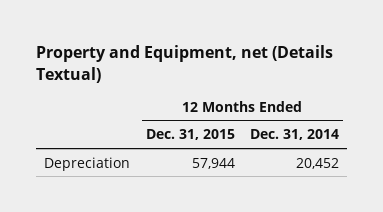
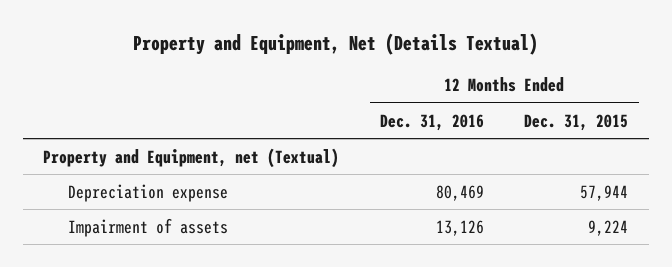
[35,44,333,83] Property and Equipment, net (Details Textual) -> [132,33,538,56] Property and Equipment, Net (Details Textual)
[250,129,340,141] Dec. 31, 2014 -> none
none -> [379,113,484,131] Dec. 31, 2016
none -> [43,147,340,168] Property and Equipment, net (Textual)
[43,156,130,171] Depreciation -> [68,183,229,202] Depreciation expense
none -> [68,217,229,237] Impairment of assets

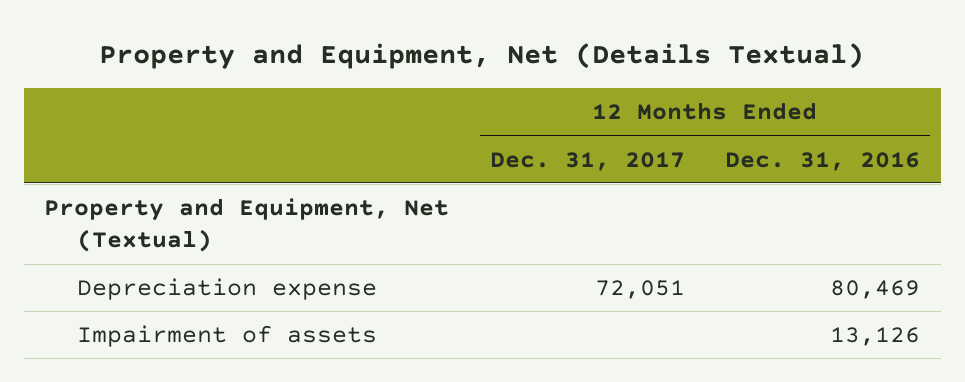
[524,113,629,131] Dec. 31, 2015 -> none
none -> [489,151,685,171] Dec. 31, 2017
[43,147,340,168] Property and Equipment, net (Textual) -> [44,198,450,253] Property and Equipment, Net (Textual)

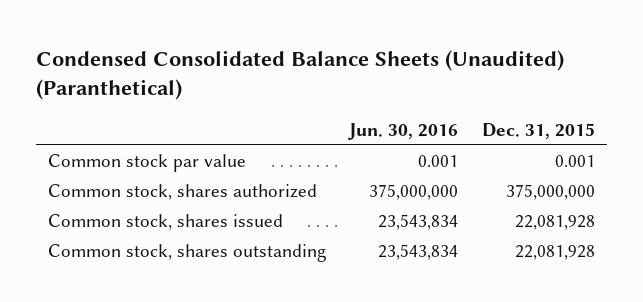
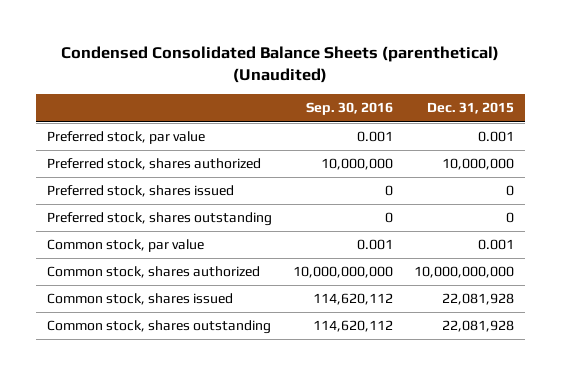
[35,49,564,101] Condensed Consolidated Balance Sheets (Unaudited) (Paranthetical) -> [61,45,500,83] Condensed Consolidated Balance Sheets (parenthetical) (Unaudited)
[348,122,459,140] Jun. 30, 2016 -> none
none -> [305,102,393,116] Sep. 30, 2016
none -> [46,131,205,145] Preferred stock, par value
none -> [46,158,261,171] Preferred stock, shares authorized
none -> [46,185,234,198] Preferred stock, shares issued
none -> [46,212,272,227] Preferred stock, shares outstanding
[47,154,246,173] Common stock par value -> [46,239,204,253] Common stock, par value
[506,184,596,201] 375,000,000 -> [414,266,515,279] 10,000,000,000

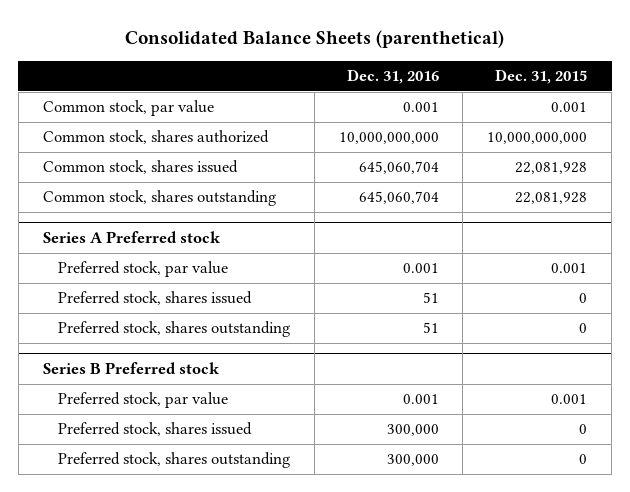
[61,45,500,83] Condensed Consolidated Balance Sheets (parenthetical) (Unaudited) -> [125,30,505,49] Consolidated Balance Sheets (parenthetical)
[305,102,393,116] Sep. 30, 2016 -> none
none -> [346,69,439,85] Dec. 31, 2016
[46,131,205,145] Preferred stock, par value -> none
[46,158,261,171] Preferred stock, shares authorized -> none
[46,185,234,198] Preferred stock, shares issued -> none
[46,212,272,227] Preferred stock, shares outstanding -> none
none -> [42,231,220,244] Series A Preferred stock
none -> [58,261,229,278] Preferred stock, par value
none -> [58,291,253,306] Preferred stock, shares issued
none -> [58,321,291,338] Preferred stock, shares outstanding
none -> [42,362,219,375] Series B Preferred stock
none -> [58,392,229,409] Preferred stock, par value
none -> [58,422,253,437] Preferred stock, shares issued
none -> [58,452,291,469] Preferred stock, shares outstanding

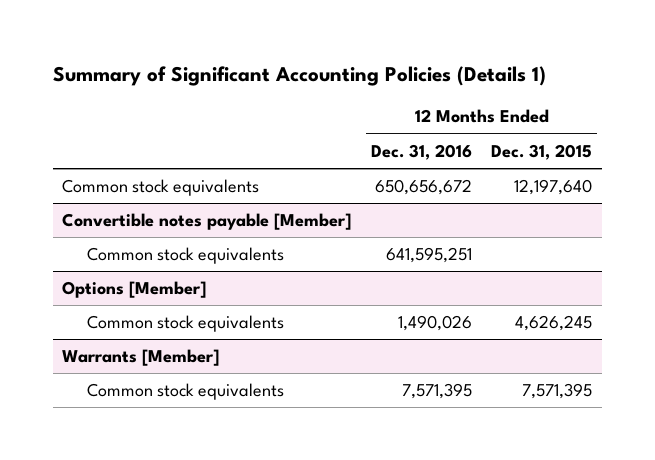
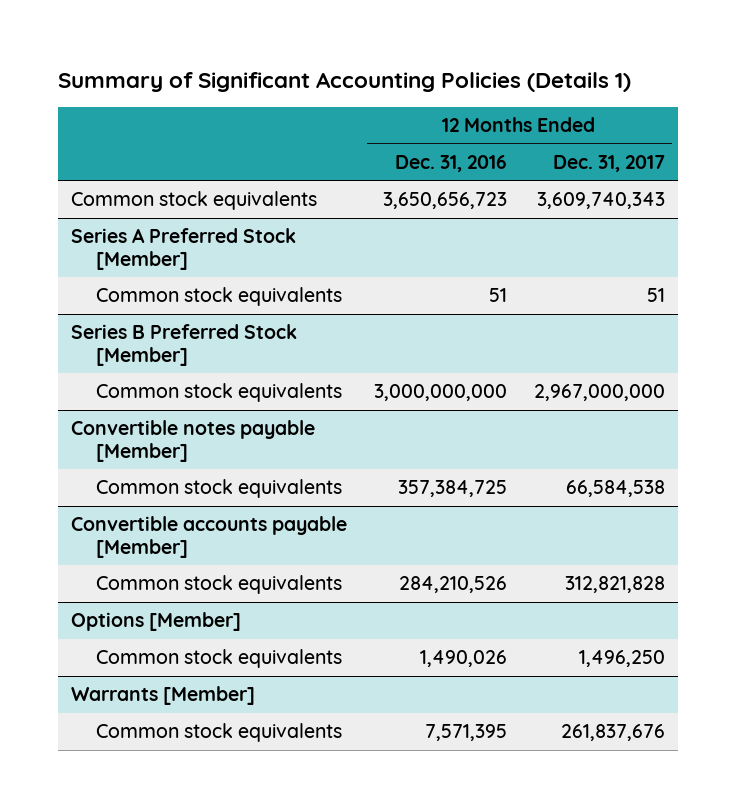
[491,143,593,160] Dec. 31, 2015 -> none
none -> [552,154,665,172] Dec. 31, 2017
[374,179,472,196] 650,656,672 -> [383,192,508,210] 3,650,656,723
none -> [71,228,297,270] Series A Preferred Stock [Member]
none -> [95,287,342,307] Common stock equivalents
none -> [71,324,298,366] Series B Preferred Stock [Member]
none -> [95,383,342,403] Common stock equivalents
[385,247,472,264] 641,595,251 -> [398,480,508,498] 357,384,725
none -> [71,516,348,558] Convertible accounts payable [Member]
none -> [95,575,342,595] Common stock equivalents

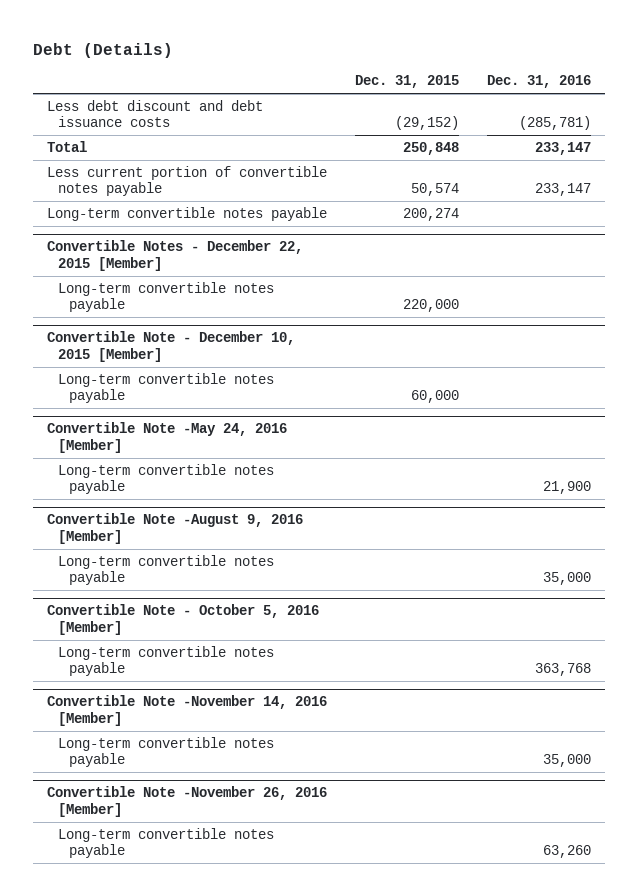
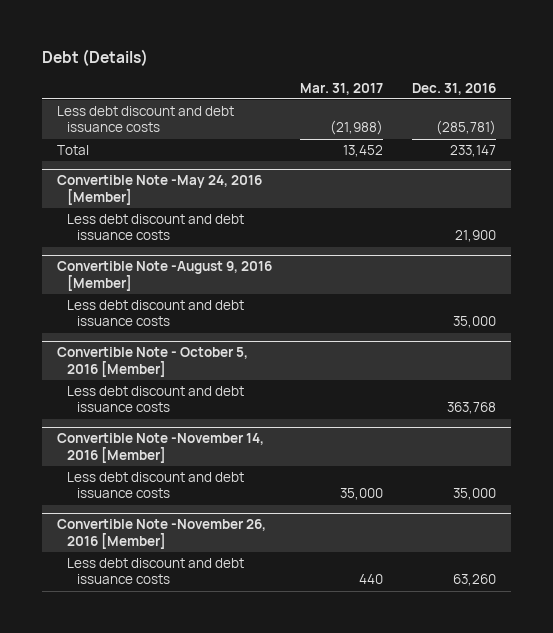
[355,75,460,89] Dec. 31, 2015 -> none
none -> [300,82,384,95] Mar. 31, 2017
[47,165,328,197] Less current portion of convertible notes payable -> none
[47,206,328,221] Long-term convertible notes payable -> none
[47,240,304,271] Convertible Notes - December 22, 2015 [Member] -> none
[57,281,274,313] Long-term convertible notes payable -> none
[47,331,296,362] Convertible Note - December 10, 2015 [Member] -> none
[57,372,274,404] Long-term convertible notes payable -> none
[57,463,274,495] Long-term convertible notes payable -> [66,213,244,241] Less debt discount and debt issuance costs
[57,554,274,586] Long-term convertible notes payable -> none
none -> [66,299,244,327] Less debt discount and debt issuance costs
[57,645,274,677] Long-term convertible notes payable -> [66,385,244,413] Less debt discount and debt issuance costs
[57,736,274,768] Long-term convertible notes payable -> none
none -> [66,471,244,499] Less debt discount and debt issuance costs
[57,827,274,859] Long-term convertible notes payable -> [66,557,244,585] Less debt discount and debt issuance costs

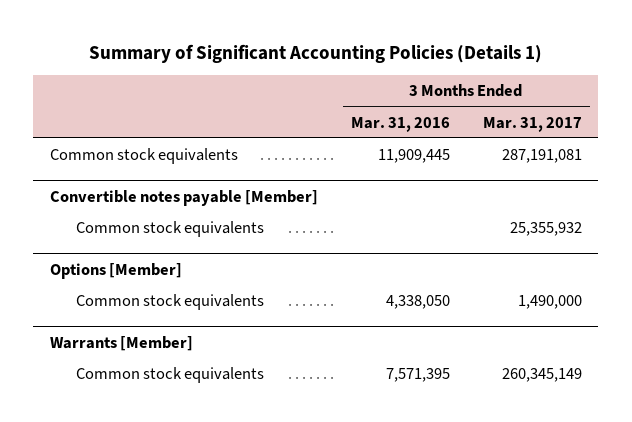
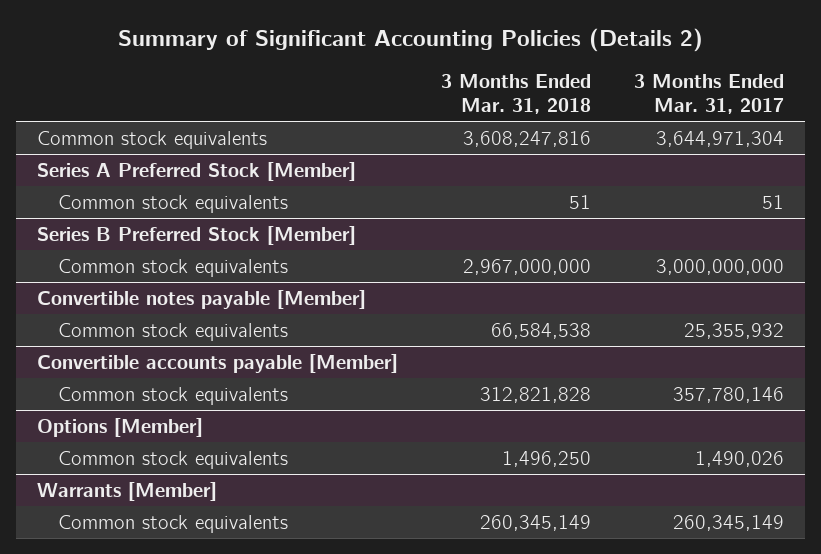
[88,43,542,63] Summary of Significant Accounting Policies (Details 1) -> [117,28,703,53] Summary of Significant Accounting Policies (Details 2)
[350,116,450,132] Mar. 31, 2016 -> none
none -> [441,74,592,115] 3 Months Ended Mar. 31, 2018
[501,148,582,163] 287,191,081 -> [655,130,784,147] 3,644,971,304
none -> [37,161,357,181] Series A Preferred Stock [Member]
none -> [57,194,288,213] Common stock equivalents
none -> [37,225,357,245] Series B Preferred Stock [Member]
none -> [57,258,288,277] Common stock equivalents
none -> [37,353,399,373] Convertible accounts payable [Member]
none -> [57,386,288,405] Common stock equivalents
[517,294,582,309] 1,490,000 -> [694,450,784,467] 1,490,026

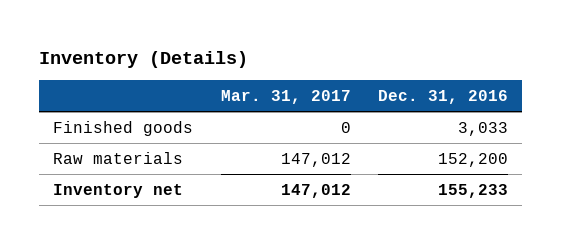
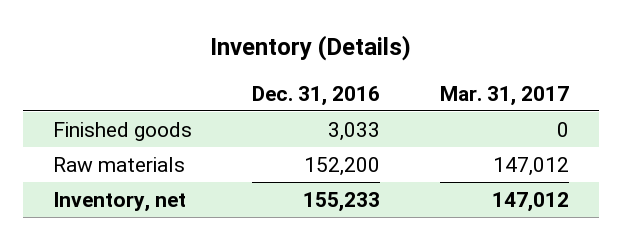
[53,183,184,198] Inventory net -> [52,191,186,212] Inventory, net

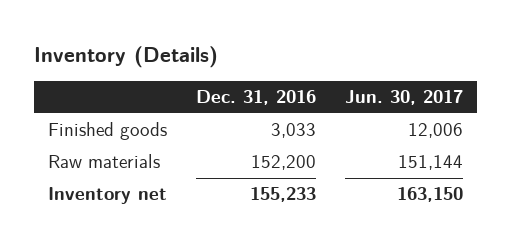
[440,85,570,106] Mar. 31, 2017 -> none
none -> [344,90,463,106] Jun. 30, 2017
[52,191,186,212] Inventory, net -> [48,187,168,205] Inventory net

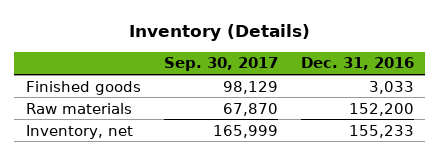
[344,90,463,106] Jun. 30, 2017 -> none
none -> [163,57,278,72] Sep. 30, 2017
[48,187,168,205] Inventory net -> [25,124,133,139] Inventory, net

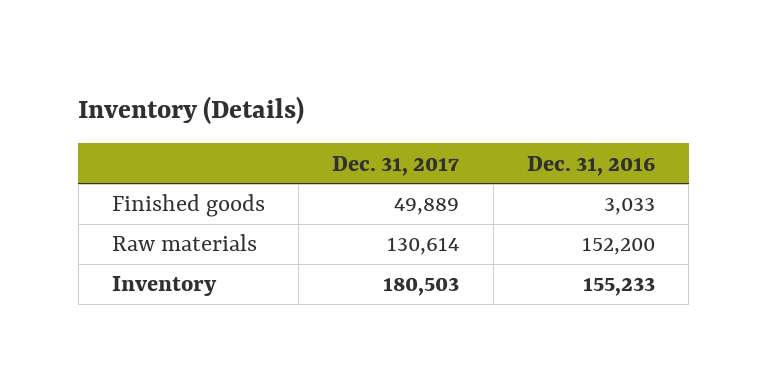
[163,57,278,72] Sep. 30, 2017 -> none
none -> [332,155,460,176] Dec. 31, 2017
[25,124,133,139] Inventory, net -> [111,276,217,297] Inventory

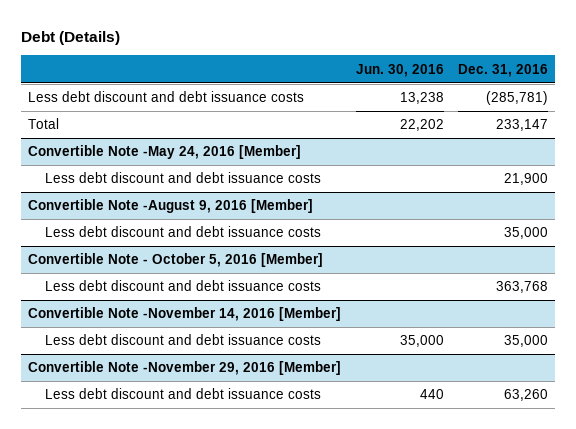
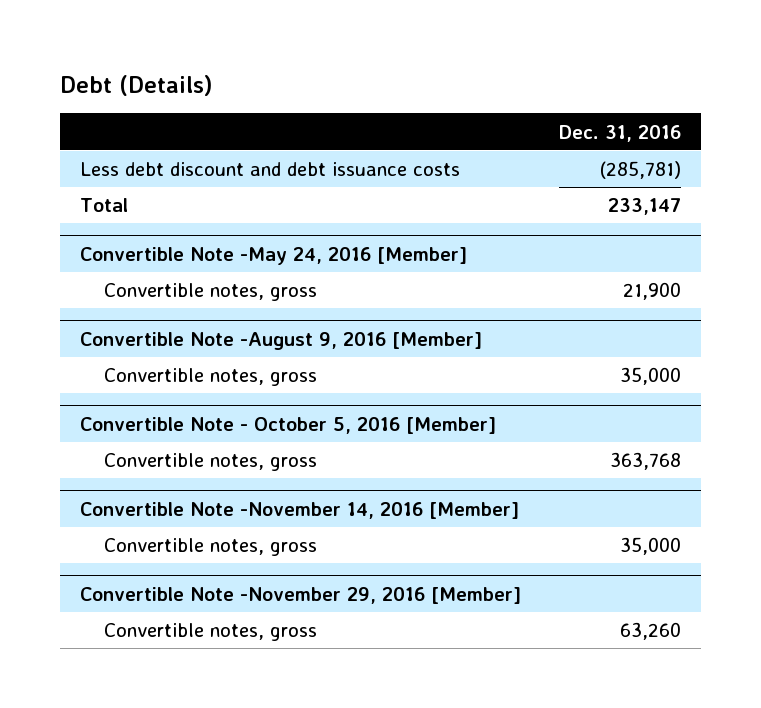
[355,63,444,77] Jun. 30, 2016 -> none
[44,172,321,184] Less debt discount and debt issuance costs -> [104,283,318,302] Convertible notes, gross
[44,226,321,238] Less debt discount and debt issuance costs -> none
none -> [104,368,318,387] Convertible notes, gross
[44,280,321,292] Less debt discount and debt issuance costs -> [104,453,318,472] Convertible notes, gross
[44,334,321,346] Less debt discount and debt issuance costs -> none
none -> [104,538,318,557] Convertible notes, gross
[44,388,321,400] Less debt discount and debt issuance costs -> [104,623,318,642] Convertible notes, gross

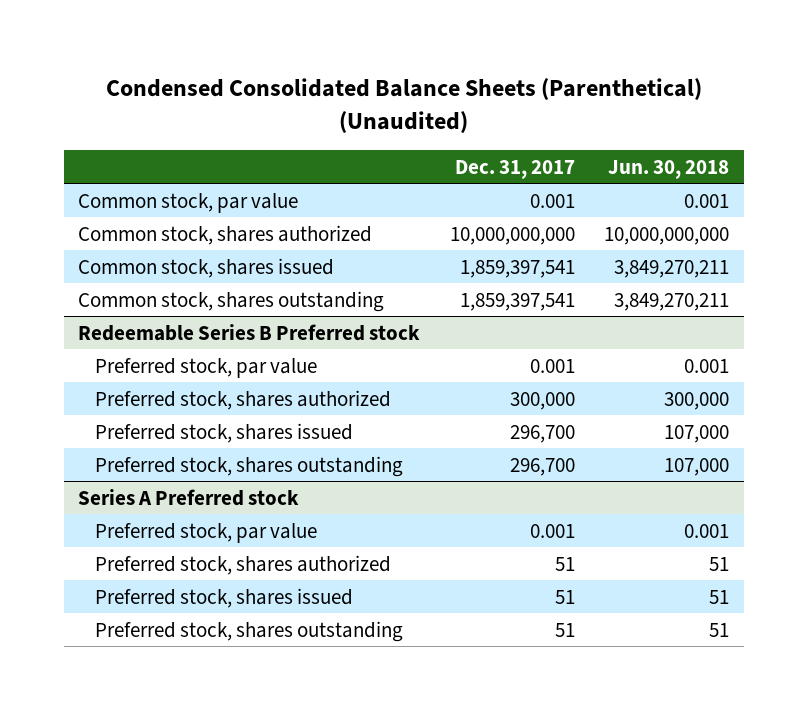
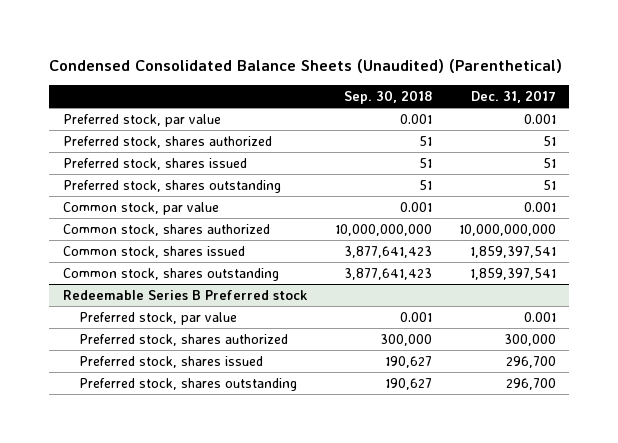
[105,78,702,133] Condensed Consolidated Balance Sheets (Parenthetical) (Unaudited) -> [48,58,562,73] Condensed Consolidated Balance Sheets (Unaudited) (Parenthetical)
[608,159,730,179] Jun. 30, 2018 -> none
none -> [343,89,432,104] Sep. 30, 2018
none -> [62,113,221,127] Preferred stock, par value
none -> [62,135,272,148] Preferred stock, shares authorized
none -> [62,157,247,170] Preferred stock, shares issued
none -> [62,179,281,193] Preferred stock, shares outstanding
[78,488,300,506] Series A Preferred stock -> none
[94,522,317,543] Preferred stock, par value -> none
[94,554,391,575] Preferred stock, shares authorized -> none
[94,587,353,608] Preferred stock, shares issued -> none
[94,620,403,642] Preferred stock, shares outstanding -> none

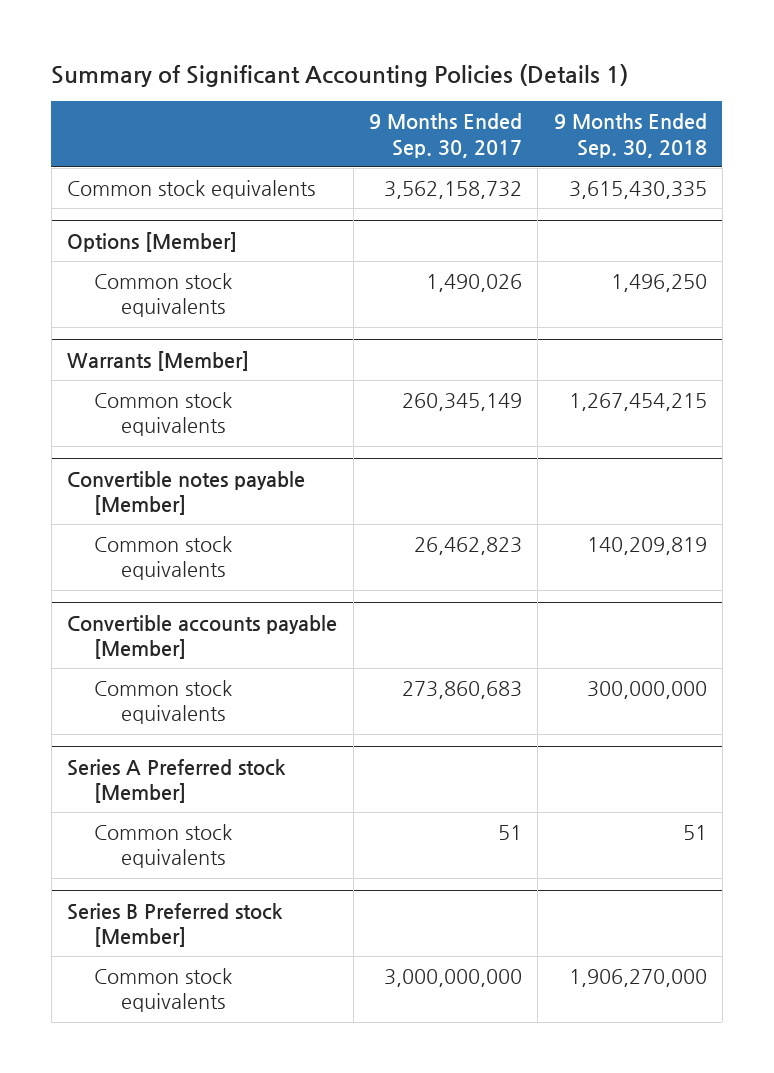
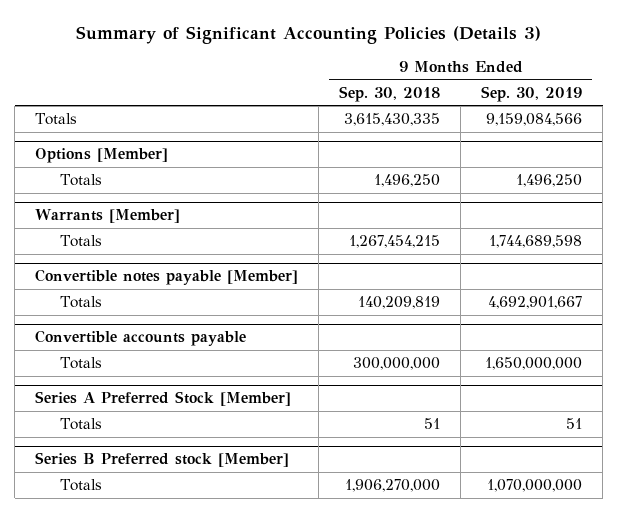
[51,63,629,87] Summary of Significant Accounting Policies (Details 1) -> [75,25,541,44] Summary of Significant Accounting Policies (Details 3)
[368,113,522,158] 9 Months Ended Sep. 30, 2017 -> none
none -> [481,85,583,102] Sep. 30, 2019
[67,179,316,199] Common stock equivalents -> [35,113,78,126] Totals
[93,272,232,318] Common stock equivalents -> [59,174,102,187] Totals
[93,391,232,437] Common stock equivalents -> [59,235,102,248] Totals
[93,679,232,725] Common stock equivalents -> none
[93,823,232,869] Common stock equivalents -> none
[93,535,232,581] Common stock equivalents -> [59,296,102,309] Totals
[67,614,338,659] Convertible accounts payable [Member] -> [35,330,247,347] Convertible accounts payable
none -> [59,357,102,370] Totals
[67,758,287,803] Series A Preferred stock [Member] -> [35,391,292,407] Series A Preferred Stock [Member]
none -> [59,418,102,431] Totals
[93,967,232,1013] Common stock equivalents -> [59,479,102,492] Totals

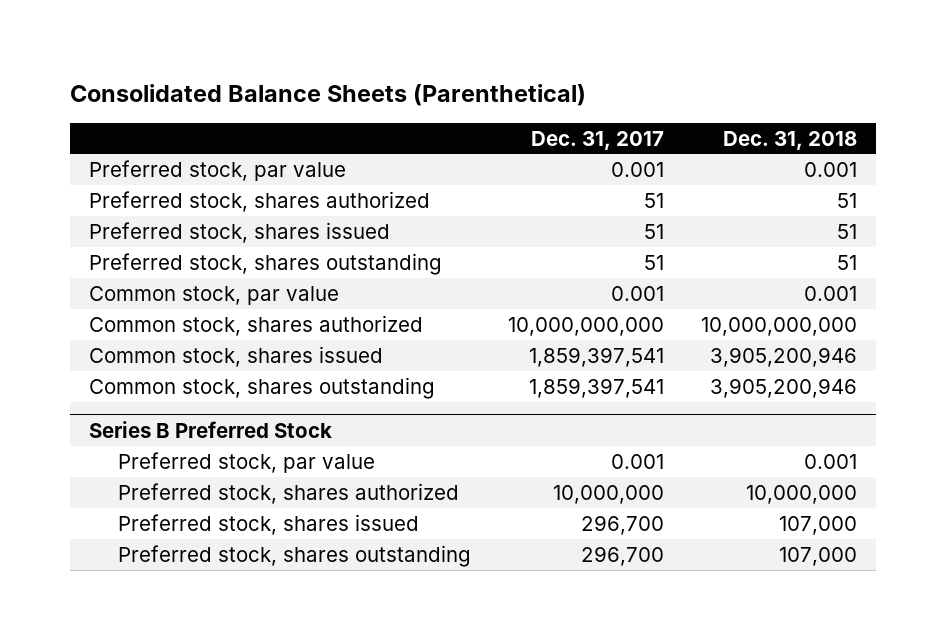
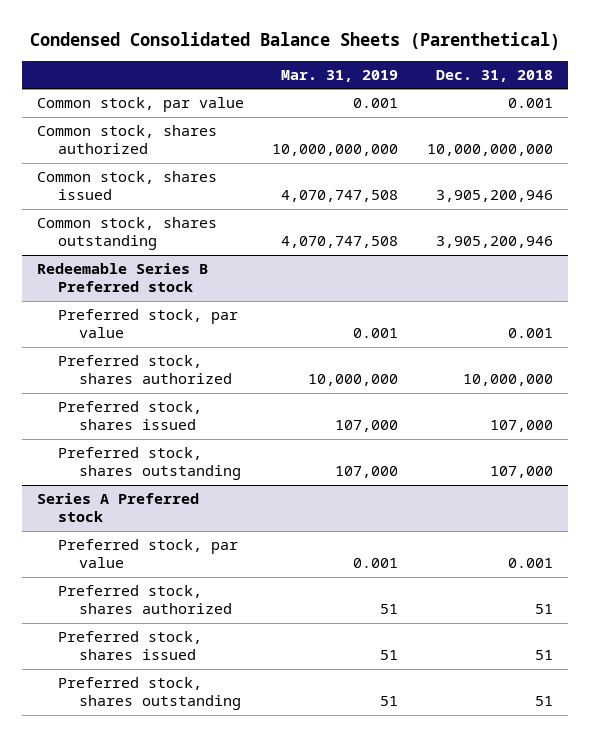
[70,84,587,107] Consolidated Balance Sheets (Parenthetical) -> [29,31,560,50] Condensed Consolidated Balance Sheets (Parenthetical)
[531,130,665,150] Dec. 31, 2017 -> none
none -> [281,69,399,82] Mar. 31, 2019
[88,159,346,181] Preferred stock, par value -> none
[88,190,430,212] Preferred stock, shares authorized -> none
[88,221,390,243] Preferred stock, shares issued -> none
[88,252,442,275] Preferred stock, shares outstanding -> none
[88,420,332,438] Series B Preferred Stock -> [36,263,208,293] Redeemable Series B Preferred stock
none -> [36,493,199,523] Series A Preferred stock
none -> [57,539,238,569] Preferred stock, par value
none -> [57,585,232,615] Preferred stock, shares authorized
none -> [57,631,202,661] Preferred stock, shares issued
none -> [57,677,241,711] Preferred stock, shares outstanding

